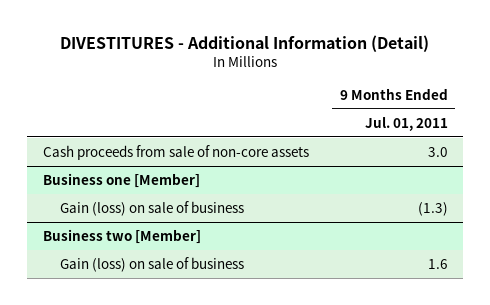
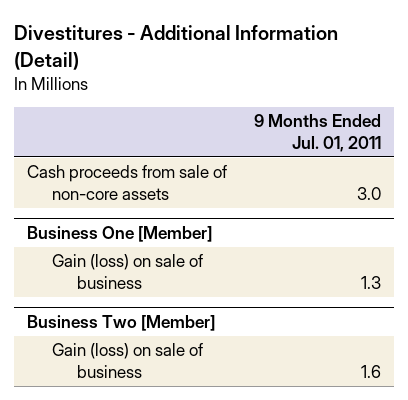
[60,34,430,52] DIVESTITURES - Additional Information (Detail) -> [13,25,338,70] Divestitures - Additional Information (Detail)
[42,172,200,188] Business one [Member] -> [27,226,213,243] Business One [Member]
[417,201,448,216] (1.3) -> [360,275,381,289] 1.3
[42,228,201,244] Business two [Member] -> [27,315,216,332] Business Two [Member]

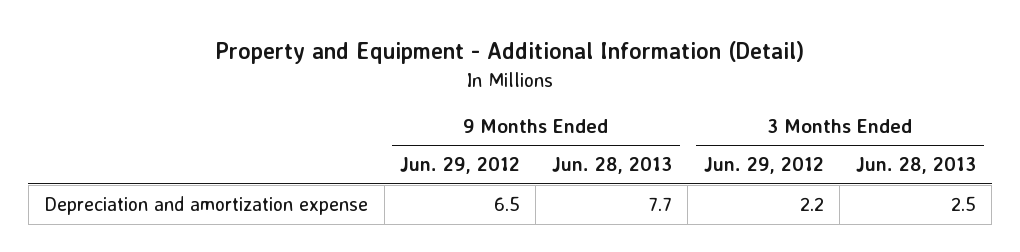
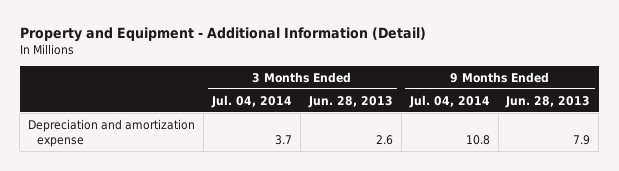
[400,157,521,175] Jun. 29, 2012 -> none
[703,157,824,175] Jun. 29, 2012 -> none
none -> [211,94,293,108] Jul. 04, 2014
none -> [408,94,490,108] Jul. 04, 2014
[647,197,672,212] 7.7 -> [573,134,591,145] 7.9
[950,196,976,212] 2.5 -> [375,134,393,145] 2.6

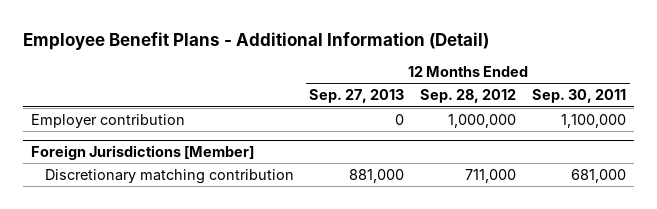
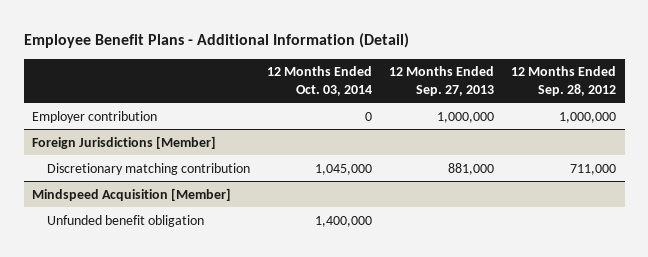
[531,89,626,104] Sep. 30, 2011 -> none
none -> [266,66,372,96] 12 Months Ended Oct. 03, 2014
[395,113,405,125] 0 -> [437,111,495,123] 1,000,000
none -> [32,187,232,201] Mindspeed Acquisition [Member]
none -> [46,214,204,227] Unfunded benefit obligation

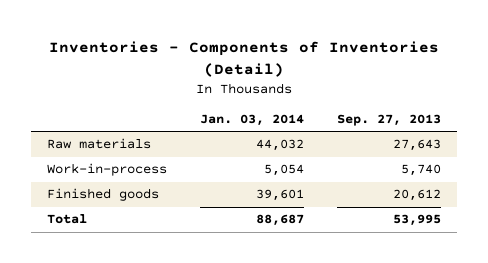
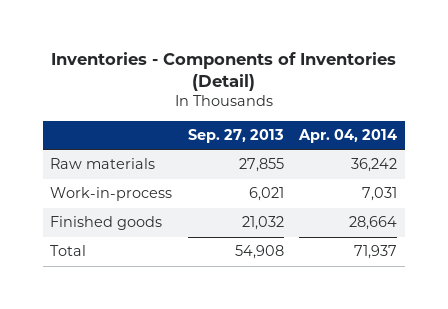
[199,113,304,126] Jan. 03, 2014 -> none
none -> [298,128,398,143] Apr. 04, 2014
[392,139,441,152] 27,643 -> [238,158,284,173] 27,855
[400,164,441,177] 5,740 -> [248,187,284,202] 6,021
[392,189,441,202] 20,612 -> [241,216,284,231] 21,032
[392,214,441,227] 53,995 -> [234,245,284,260] 54,908

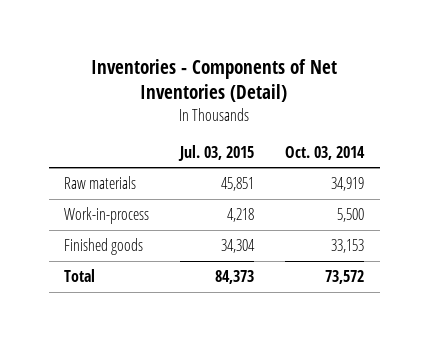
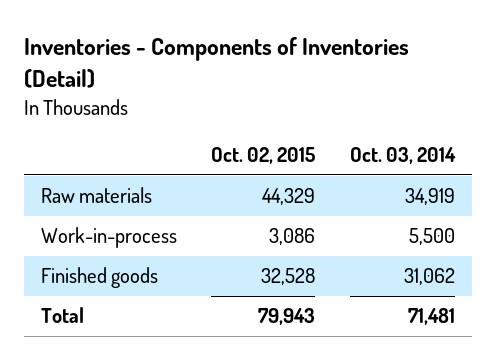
[91,58,338,102] Inventories - Components of Net Inventories (Detail) -> [23,37,409,89] Inventories - Components of Inventories (Detail)
[178,144,255,161] Jul. 03, 2015 -> none
none -> [211,147,316,165] Oct. 02, 2015
[331,239,365,254] 33,153 -> [404,268,456,286] 31,062
[325,270,365,285] 73,572 -> [408,308,456,326] 71,481

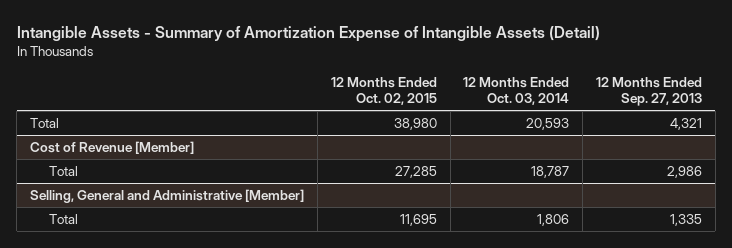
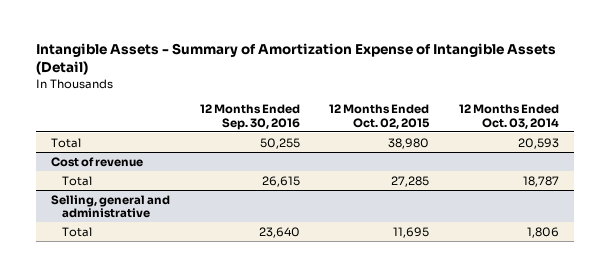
[595,76,702,106] 12 Months Ended Sep. 27, 2013 -> none
none -> [199,104,300,130] 12 Months Ended Sep. 30, 2016
[30,140,195,154] Cost of Revenue [Member] -> [50,156,143,167] Cost of revenue
[30,188,305,203] Selling, General and Administrative [Member] -> [50,194,170,219] Selling, general and administrative

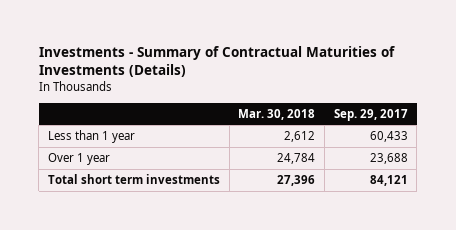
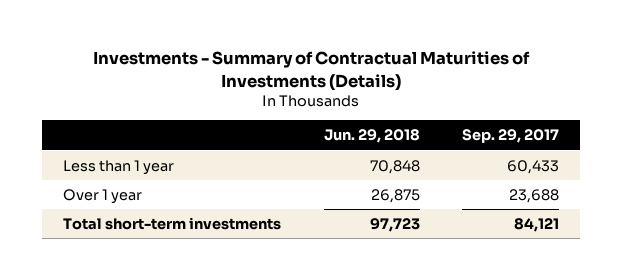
[238,108,316,120] Mar. 30, 2018 -> none
none -> [323,129,420,144] Jun. 29, 2018
[47,174,220,185] Total short term investments -> [63,216,282,230] Total short-term investments

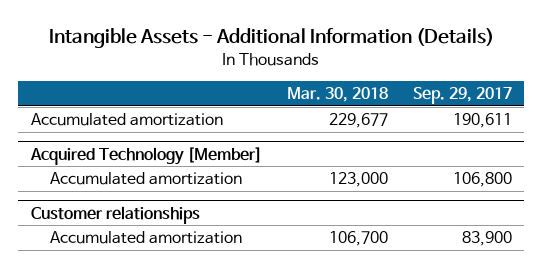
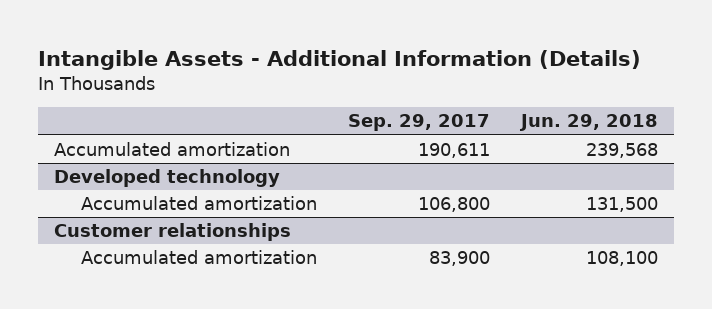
[286,86,388,102] Mar. 30, 2018 -> none
none -> [519,114,659,132] Jun. 29, 2018
[29,146,262,165] Acquired Technology [Member] -> [53,169,280,188] Developed technology

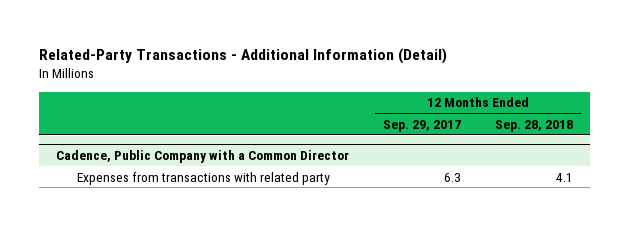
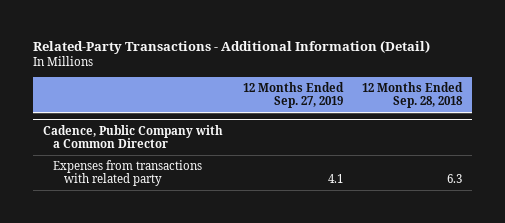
[382,119,461,132] Sep. 29, 2017 -> none
none -> [242,81,344,109] 12 Months Ended Sep. 27, 2019
[555,172,573,182] 4.1 -> [447,174,463,184] 6.3

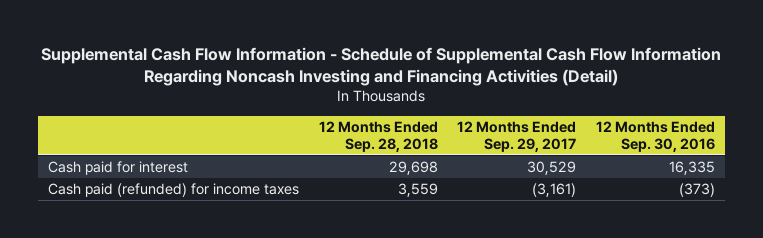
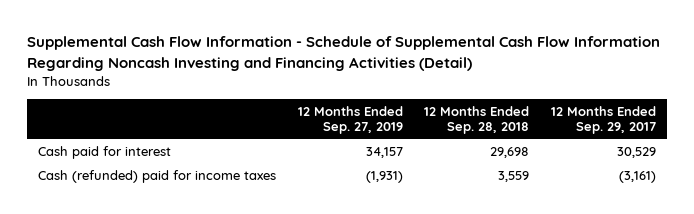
[596,120,716,153] 12 Months Ended Sep. 30, 2016 -> none
none -> [297,105,403,134] 12 Months Ended Sep. 27, 2019
[47,183,299,198] Cash paid (refunded) for income taxes -> [37,169,276,183] Cash (refunded) paid for income taxes

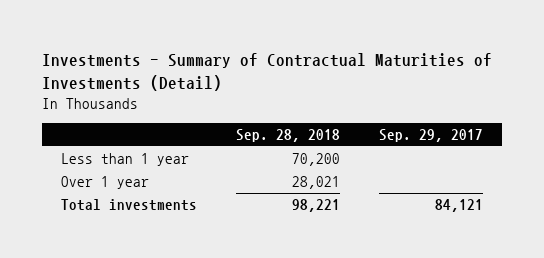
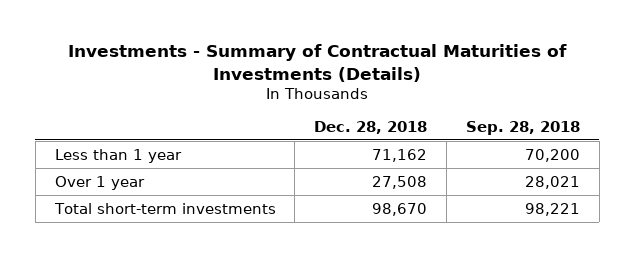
[41,52,492,92] Investments - Summary of Contractual Maturities of Investments (Detail) -> [68,44,568,82] Investments - Summary of Contractual Maturities of Investments (Details)
[378,129,483,143] Sep. 29, 2017 -> none
none -> [314,120,428,134] Dec. 28, 2018
[61,199,198,212] Total investments -> [53,202,276,214] Total short-term investments

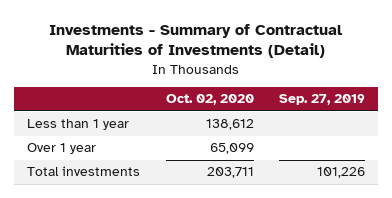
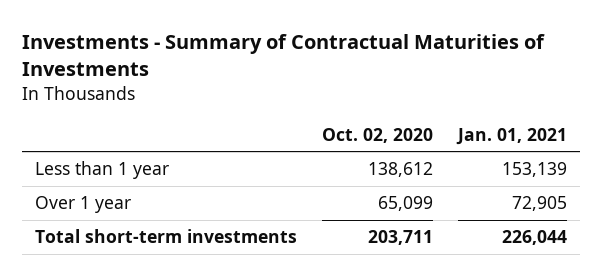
[49,23,343,59] Investments - Summary of Contractual Maturities of Investments (Detail) -> [21,34,545,77] Investments - Summary of Contractual Maturities of Investments
[279,94,366,106] Sep. 27, 2019 -> none
none -> [456,127,568,145] Jan. 01, 2021
[26,166,140,177] Total investments -> [34,229,297,244] Total short-term investments

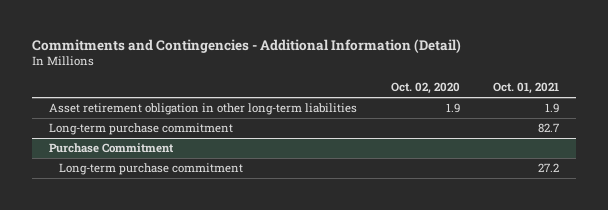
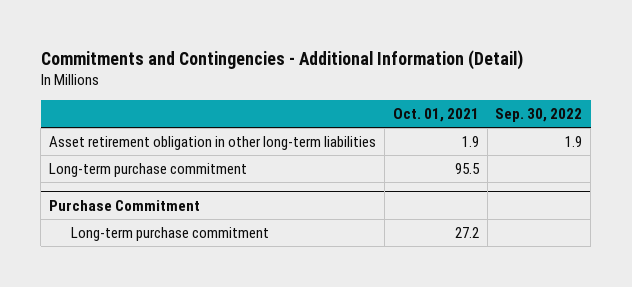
[390,82,460,95] Oct. 02, 2020 -> none
none -> [495,108,583,123] Sep. 30, 2022
[538,123,560,134] 82.7 -> [454,162,480,174] 95.5

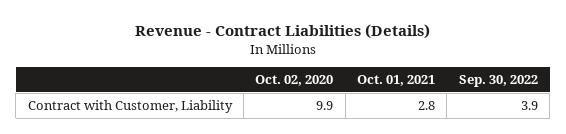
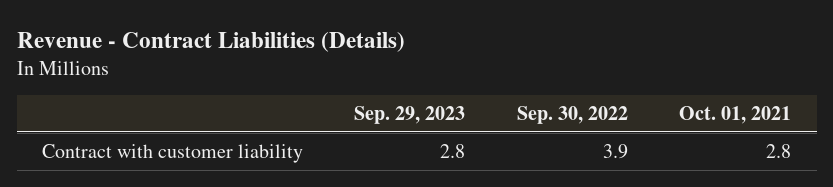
[255,75,334,87] Oct. 02, 2020 -> none
none -> [354,106,466,125] Sep. 29, 2023
[27,100,233,114] Contract with Customer, Liability -> [42,143,304,163] Contract with customer liability

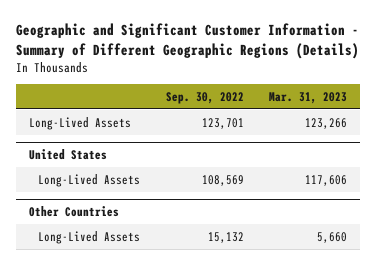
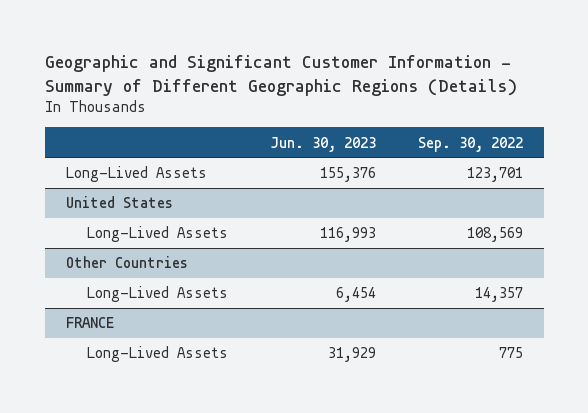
[269,91,348,104] Mar. 31, 2023 -> none
none -> [269,136,376,152] Jun. 30, 2023
[207,231,244,243] 15,132 -> [474,287,523,303] 14,357
none -> [65,317,114,329] FRANCE
none -> [86,346,228,363] Long-Lived Assets

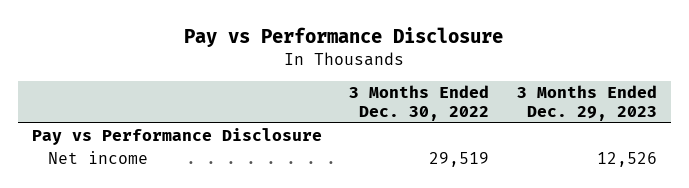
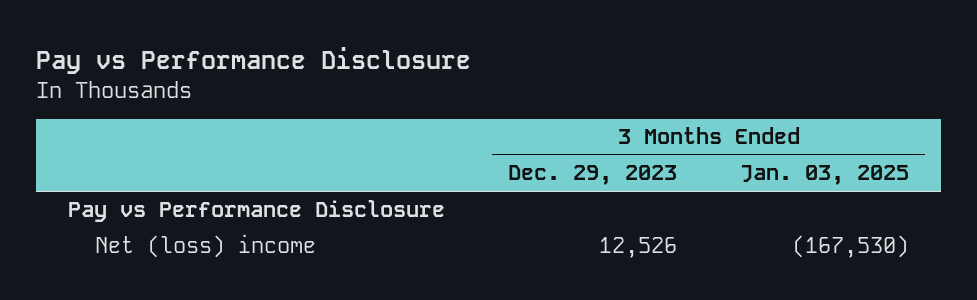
[349,85,490,121] 3 Months Ended Dec. 30, 2022 -> none
none -> [740,165,910,186] Jan. 03, 2025
[48,150,149,164] Net income -> [95,234,317,259] Net (loss) income

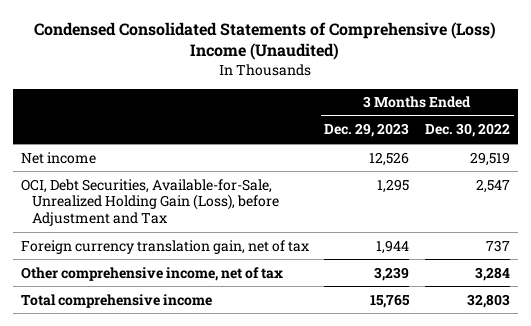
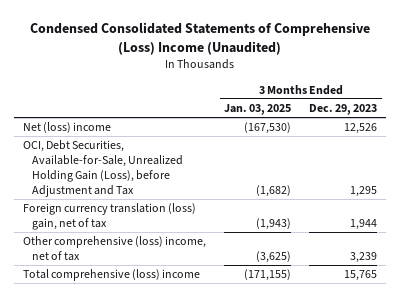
[425,123,511,138] Dec. 30, 2022 -> none
none -> [224,103,292,115] Jan. 03, 2025
[20,151,96,164] Net income -> [22,122,111,134] Net (loss) income
[20,239,309,254] Foreign currency translation gain, net of tax -> [22,203,196,231] Foreign currency translation (loss) gain, net of tax
[20,266,283,281] Other comprehensive income, net of tax -> [22,236,206,262] Other comprehensive (loss) income, net of tax
[20,293,212,308] Total comprehensive income -> [22,269,200,282] Total comprehensive (loss) income

